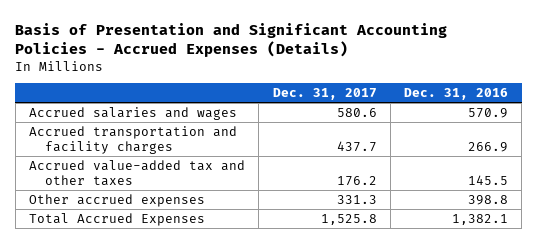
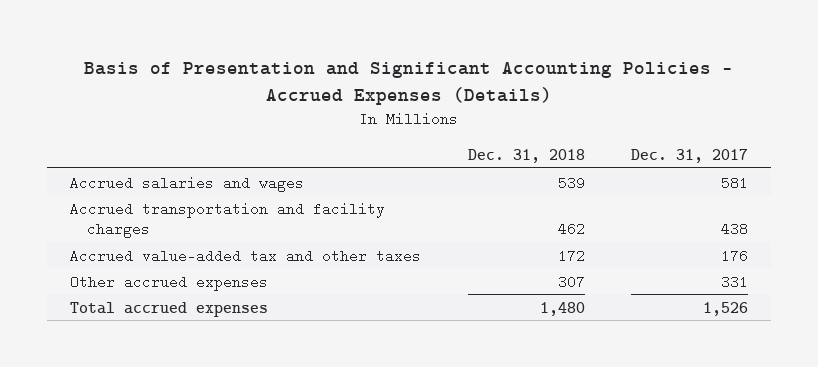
[404,88,509,101] Dec. 31, 2016 -> none
none -> [467,148,585,163] Dec. 31, 2018
[336,107,377,117] 580.6 -> [720,175,748,190] 581
[336,141,377,153] 437.7 -> [720,222,748,237] 438
[336,176,377,187] 176.2 -> [720,248,748,263] 176
[336,194,377,204] 331.3 -> [720,274,748,289] 331
[29,212,206,226] Total Accrued Expenses -> [70,301,269,317] Total accrued expenses
[320,213,377,225] 1,525.8 -> [702,301,748,316] 1,526

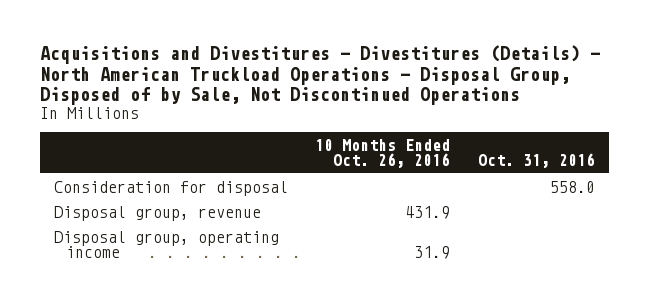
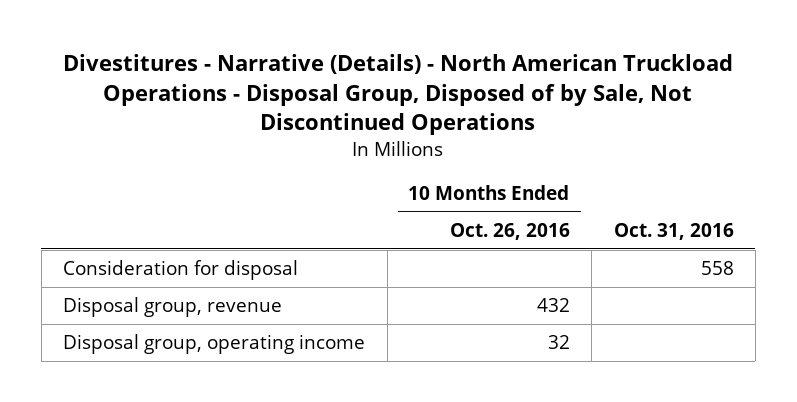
[39,45,600,106] Acquisitions and Divestitures - Divestitures (Details) - North American Truckload Operations - Disposal Group, Disposed of by Sale, Not Discontinued Operations -> [63,54,734,136] Divestitures - Narrative (Details) - North American Truckload Operations - Disposal Group, Disposed of by Sale, Not Discontinued Operations
[550,180,596,193] 558.0 -> [700,261,734,276] 558
[405,205,451,219] 431.9 -> [536,298,570,313] 432
[414,246,451,260] 31.9 -> [547,335,570,350] 32

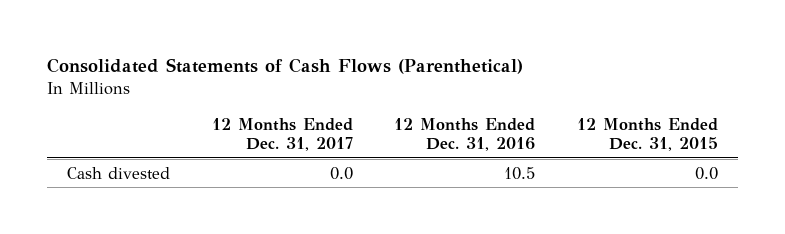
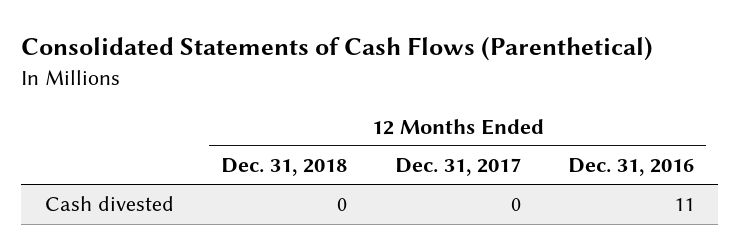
[576,117,718,152] 12 Months Ended Dec. 31, 2015 -> none
none -> [221,158,348,177] Dec. 31, 2018
[329,166,353,180] 0.0 -> [510,198,521,212] 0
[504,166,536,180] 10.5 -> [673,198,694,212] 11

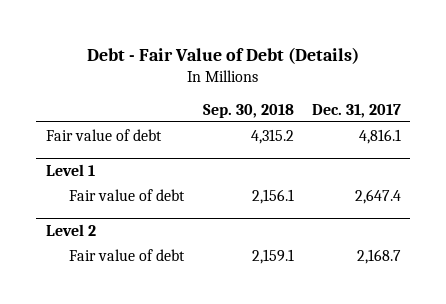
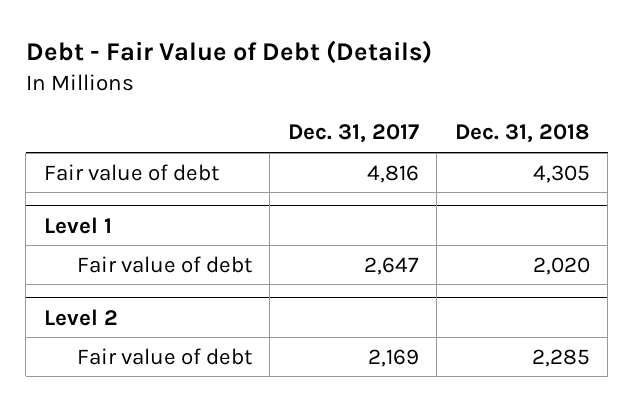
[202,103,294,118] Sep. 30, 2018 -> none
none -> [454,124,590,144] Dec. 31, 2018
[358,128,401,144] 4,816.1 -> [366,164,419,183] 4,816
[354,188,401,204] 2,647.4 -> [363,256,419,275] 2,647
[356,248,401,264] 2,168.7 -> [367,348,419,367] 2,169

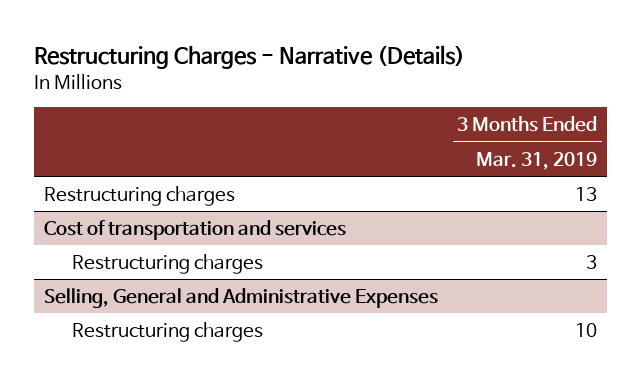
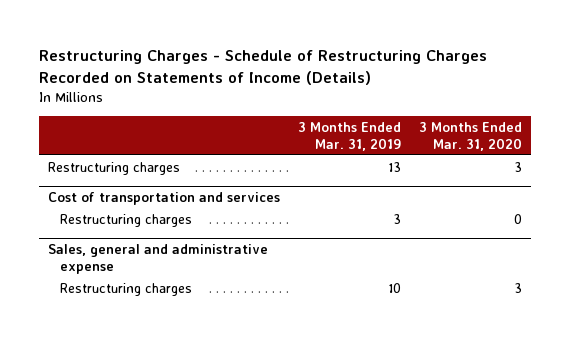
[34,45,466,70] Restructuring Charges - Narrative (Details) -> [39,50,488,85] Restructuring Charges - Schedule of Restructuring Charges Recorded on Statements of Income (Details)
none -> [418,121,522,151] 3 Months Ended Mar. 31, 2020
[43,287,438,308] Selling, General and Administrative Expenses -> [48,244,269,275] Sales, general and administrative expense

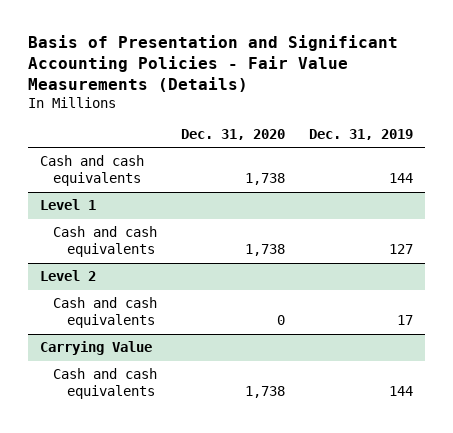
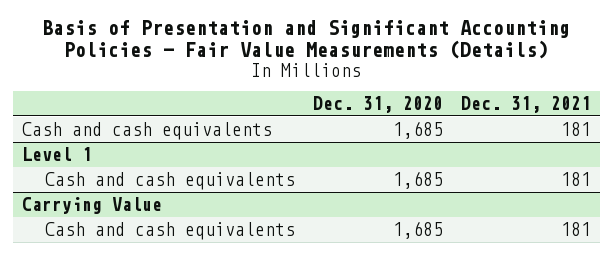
[309,129,414,141] Dec. 31, 2019 -> none
none -> [460,95,591,113] Dec. 31, 2021
[245,173,286,186] 1,738 -> [392,120,443,139] 1,685
[39,270,96,282] Level 2 -> none
[53,297,158,329] Cash and cash equivalents -> none
[245,244,286,257] 1,738 -> [392,170,443,189] 1,685
[245,386,286,399] 1,738 -> [392,220,443,239] 1,685

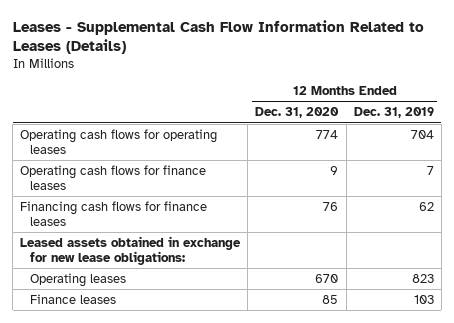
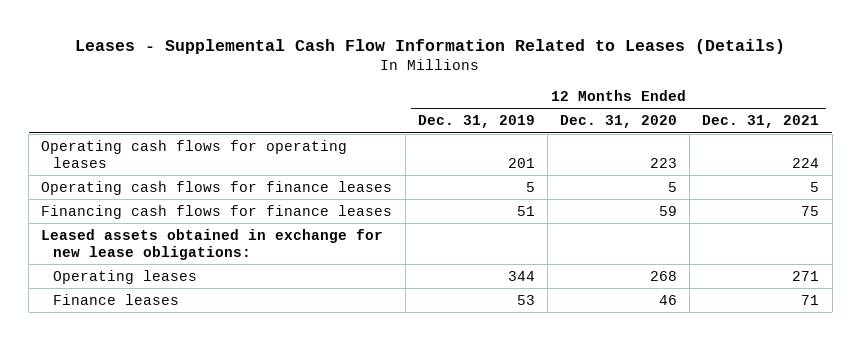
none -> [702,115,820,129] Dec. 31, 2021
[316,129,339,139] 774 -> [650,158,678,169] 223
[410,129,434,139] 704 -> [507,158,535,169] 201
[330,165,339,175] 9 -> [668,181,678,192] 5
[426,165,434,175] 7 -> [525,181,535,192] 5
[323,201,339,211] 76 -> [659,205,678,216] 59
[418,201,434,211] 62 -> [516,205,535,216] 51
[315,273,339,283] 670 -> [650,270,678,281] 268
[411,273,434,283] 823 -> [507,270,535,281] 344
[322,294,339,304] 85 -> [659,294,678,305] 46
[413,294,434,304] 103 -> [516,294,535,305] 53

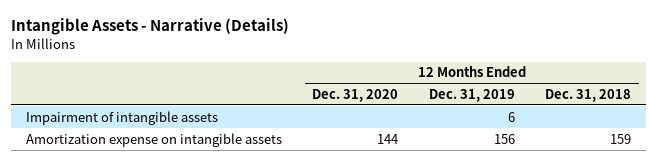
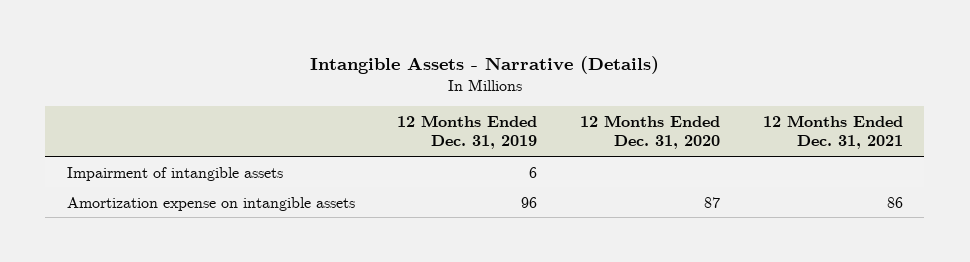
[545,88,632,102] Dec. 31, 2018 -> none
none -> [762,114,903,150] 12 Months Ended Dec. 31, 2021
[377,133,399,144] 144 -> [704,196,721,208] 87
[493,133,515,144] 156 -> [521,196,538,208] 96

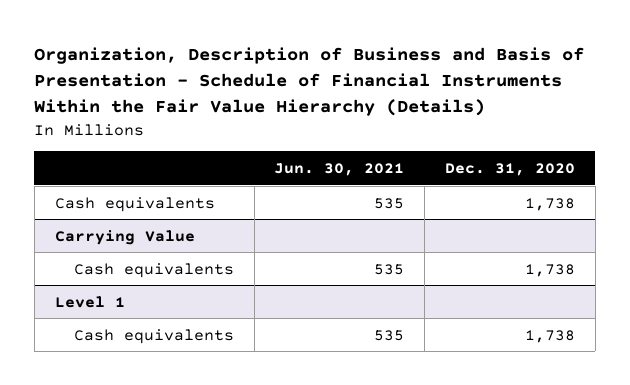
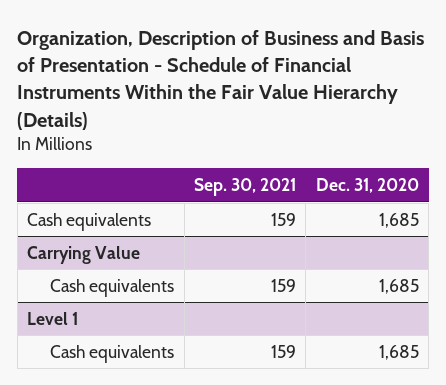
[274,162,405,176] Jun. 30, 2021 -> none
none -> [194,177,297,196] Sep. 30, 2021
[524,197,575,211] 1,738 -> [378,212,419,228] 1,685
[524,263,575,277] 1,738 -> [378,278,419,294] 1,685
[524,329,575,343] 1,738 -> [378,344,419,360] 1,685

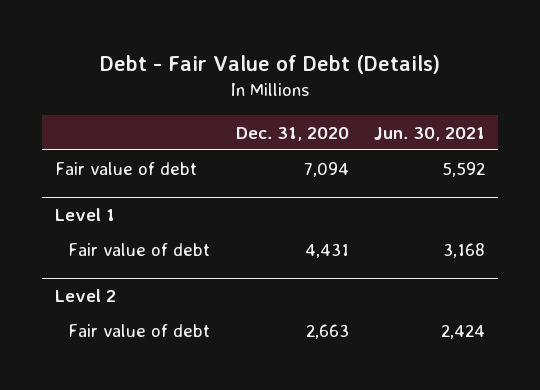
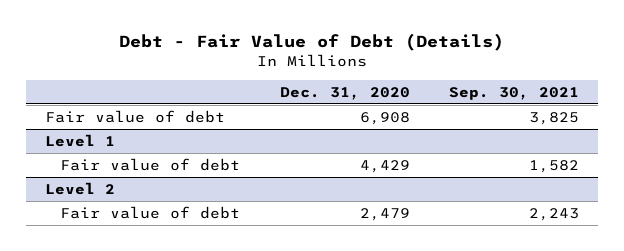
[373,126,485,141] Jun. 30, 2021 -> none
none -> [448,86,579,100] Sep. 30, 2021
[303,161,349,177] 7,094 -> [359,111,410,125] 6,908
[304,242,349,258] 4,431 -> [359,159,410,173] 4,429
[305,323,349,339] 2,663 -> [359,207,410,221] 2,479

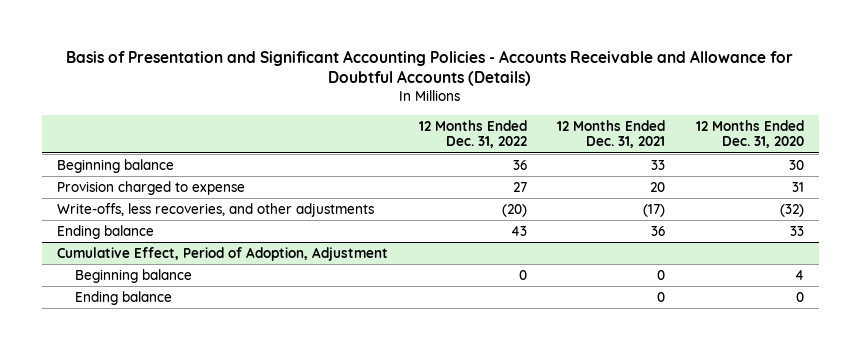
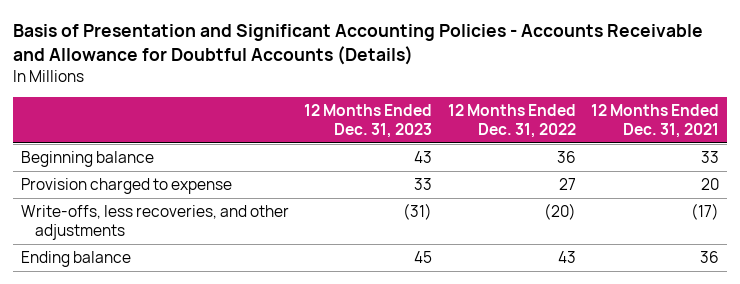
[695,119,804,149] 12 Months Ended Dec. 31, 2020 -> none
none -> [304,104,433,139] 12 Months Ended Dec. 31, 2023
[57,246,389,261] Cumulative Effect, Period of Adoption, Adjustment -> none
[75,268,193,283] Beginning balance -> none
[75,290,173,305] Ending balance -> none

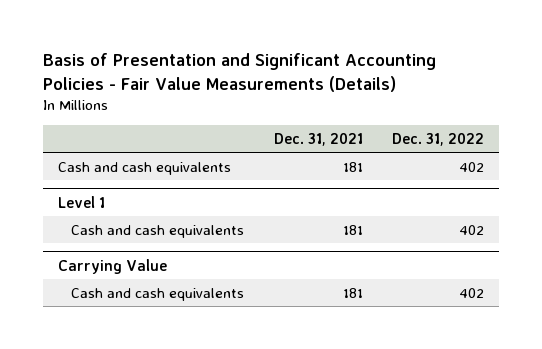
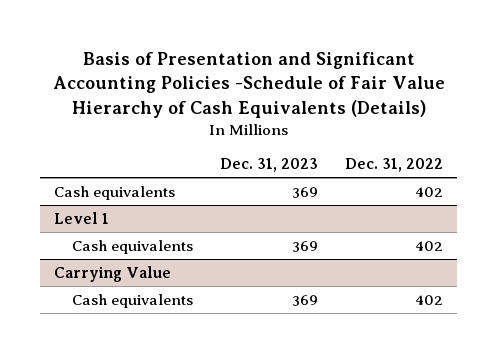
[42,53,436,92] Basis of Presentation and Significant Accounting Policies - Fair Value Measurements (Details) -> [52,51,445,118] Basis of Presentation and Significant Accounting Policies -Schedule of Fair Value Hierarchy of Cash Equivalents (Details)
[273,132,363,146] Dec. 31, 2021 -> none
none -> [219,158,318,173] Dec. 31, 2023
[57,161,231,175] Cash and cash equivalents -> [54,185,176,200] Cash equivalents
[70,224,244,238] Cash and cash equivalents -> [71,239,193,254] Cash equivalents
[70,287,244,301] Cash and cash equivalents -> [71,293,193,308] Cash equivalents

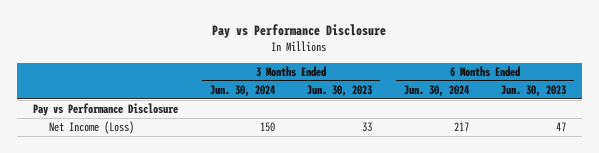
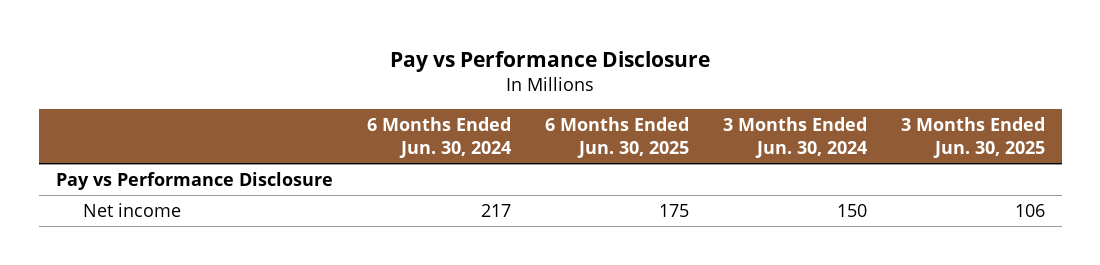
[306,85,372,98] Jun. 30, 2023 -> none
[501,85,567,98] Jun. 30, 2023 -> none
none -> [544,116,689,158] 6 Months Ended Jun. 30, 2025
none -> [900,116,1045,158] 3 Months Ended Jun. 30, 2025
[48,121,134,135] Net Income (Loss) -> [83,203,182,218] Net income

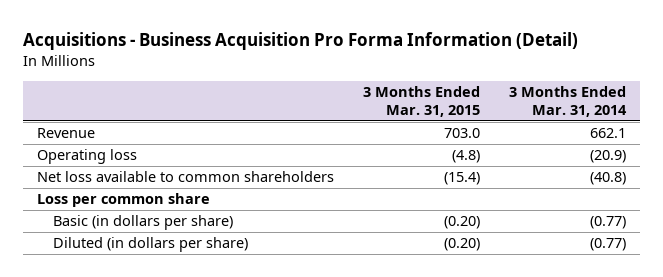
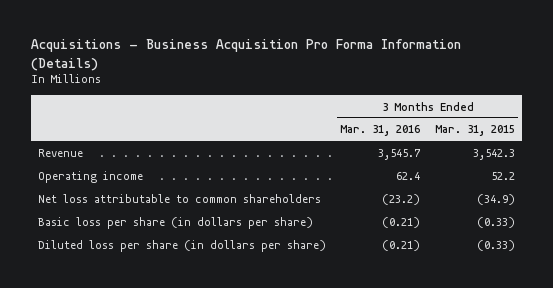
[23,31,579,50] Acquisitions - Business Acquisition Pro Forma Information (Detail) -> [31,39,462,71] Acquisitions - Business Acquisition Pro Forma Information (Details)
[509,85,628,117] 3 Months Ended Mar. 31, 2014 -> none
none -> [340,125,421,137] Mar. 31, 2016
[37,193,211,208] Loss per common share -> none
[444,128,481,139] 703.0 -> [472,149,515,161] 3,542.3
[37,149,138,165] Operating loss -> [38,171,144,184] Operating income
[452,150,481,164] (4.8) -> [490,172,515,181] 52.2
[37,171,335,183] Net loss available to common shareholders -> [38,194,322,204] Net loss attributable to common shareholders
[444,172,481,186] (15.4) -> [476,194,515,206] (34.9)
[52,215,233,231] Basic (in dollars per share) -> [38,217,314,230] Basic loss per share (in dollars per share)
[444,216,481,230] (0.20) -> [476,217,515,229] (0.33)
[52,237,248,253] Diluted (in dollars per share) -> [38,240,327,253] Diluted loss per share (in dollars per share)
[444,238,481,252] (0.20) -> [476,240,515,252] (0.33)

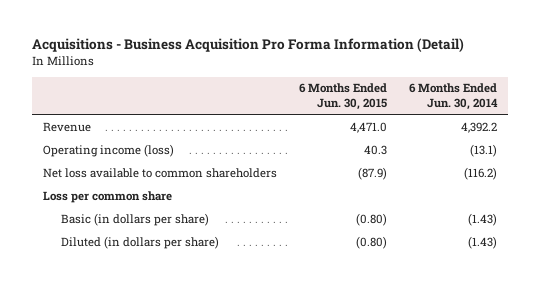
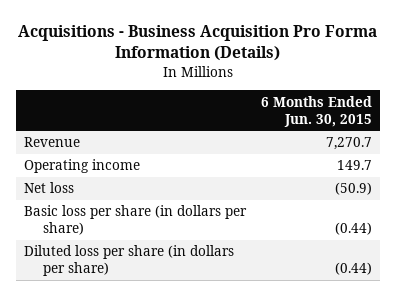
[31,38,464,53] Acquisitions - Business Acquisition Pro Forma Information (Detail) -> [18,25,378,62] Acquisitions - Business Acquisition Pro Forma Information (Details)
[408,83,498,110] 6 Months Ended Jun. 30, 2014 -> none
[42,190,172,203] Loss per common share -> none
[349,121,387,133] 4,471.0 -> [326,137,373,151] 7,270.7
[42,143,174,157] Operating income (loss) -> [23,159,140,174] Operating income
[363,144,387,155] 40.3 -> [337,160,373,171] 149.7
[42,167,277,178] Net loss available to common shareholders -> [23,182,74,194] Net loss
[357,166,387,180] (87.9) -> [335,182,373,196] (50.9)
[60,212,209,226] Basic (in dollars per share) -> [23,205,247,236] Basic loss per share (in dollars per share)
[355,212,387,226] (0.80) -> [335,222,373,236] (0.44)
[60,235,219,249] Diluted (in dollars per share) -> [23,245,234,277] Diluted loss per share (in dollars per share)
[355,235,387,249] (0.80) -> [335,262,373,276] (0.44)

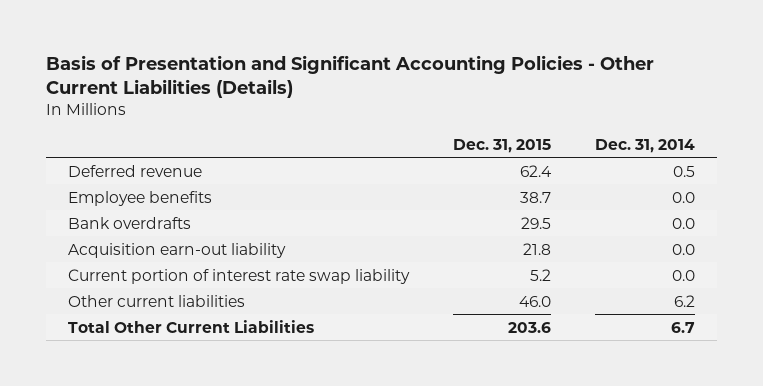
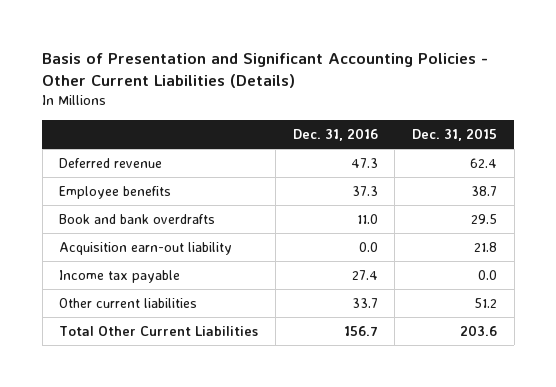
[595,138,696,153] Dec. 31, 2014 -> none
none -> [292,127,378,141] Dec. 31, 2016
[68,216,192,229] Bank overdrafts -> [59,214,216,225] Book and bank overdrafts
[68,268,411,284] Current portion of interest rate swap liability -> none
none -> [59,270,181,284] Income tax payable
[519,295,552,307] 46.0 -> [474,298,498,309] 51.2

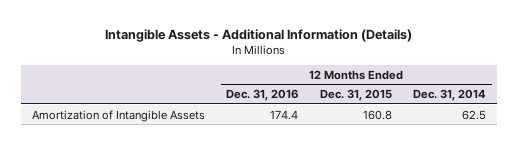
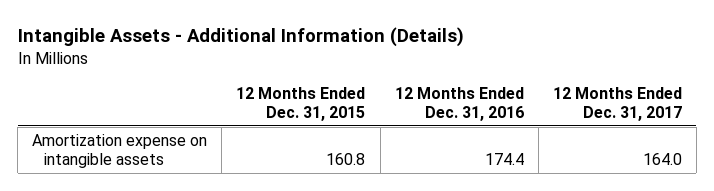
[413,89,487,102] Dec. 31, 2014 -> none
none -> [552,87,682,121] 12 Months Ended Dec. 31, 2017
[31,109,205,122] Amortization of Intangible Assets -> [32,134,208,169] Amortization expense on intangible assets

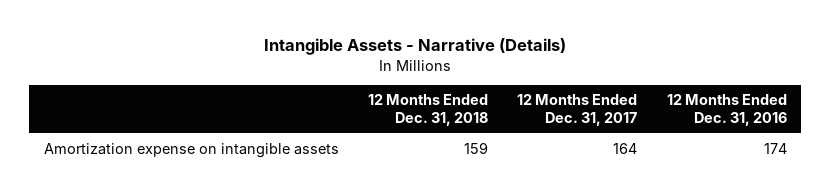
[17,27,464,48] Intangible Assets - Additional Information (Details) -> [264,38,567,56] Intangible Assets - Narrative (Details)
[236,87,366,121] 12 Months Ended Dec. 31, 2015 -> none
none -> [368,93,489,127] 12 Months Ended Dec. 31, 2018
[484,153,524,166] 174.4 -> [763,143,787,155] 174
[642,153,682,166] 164.0 -> [613,143,638,155] 164

